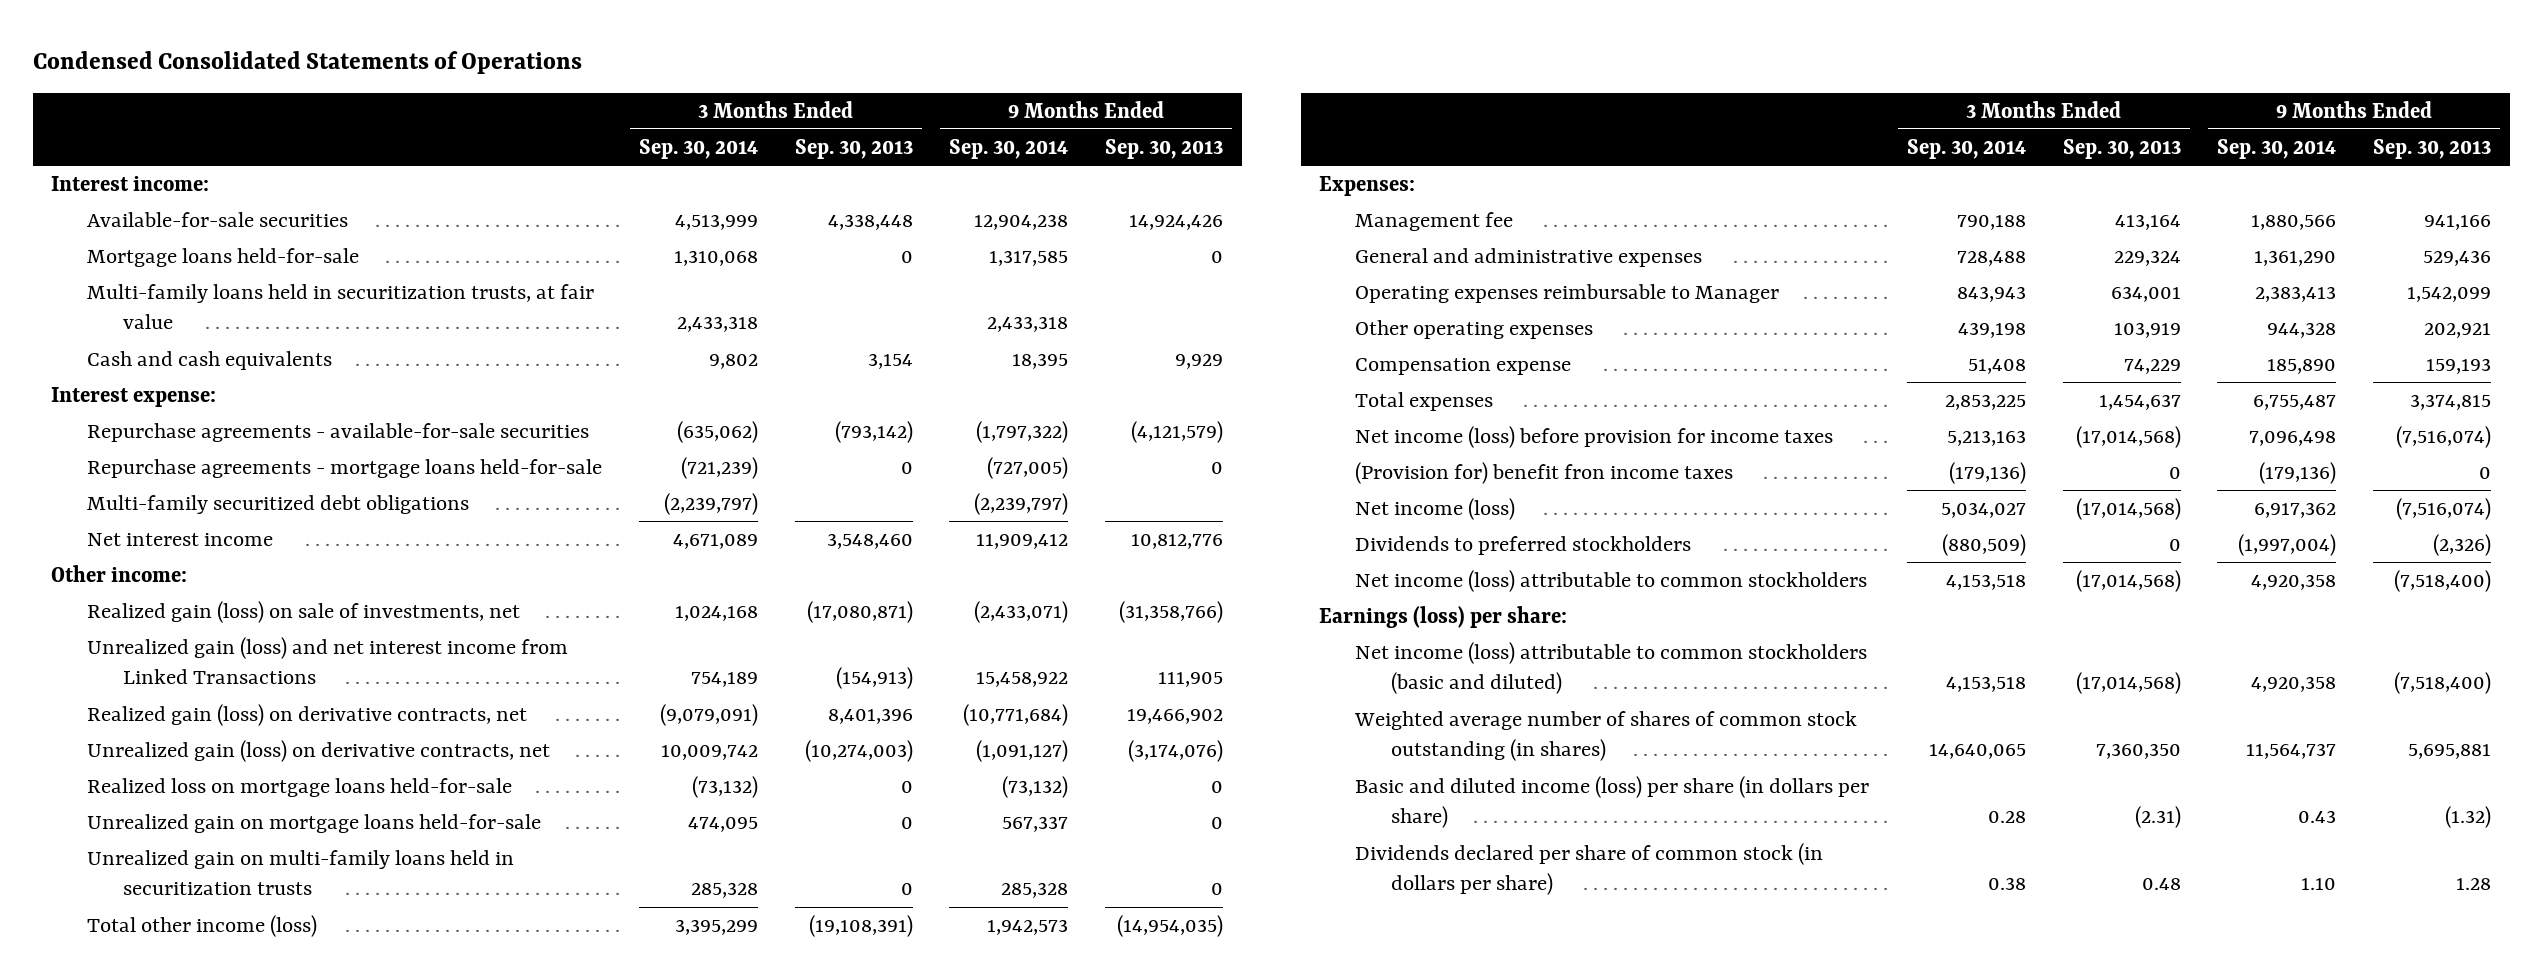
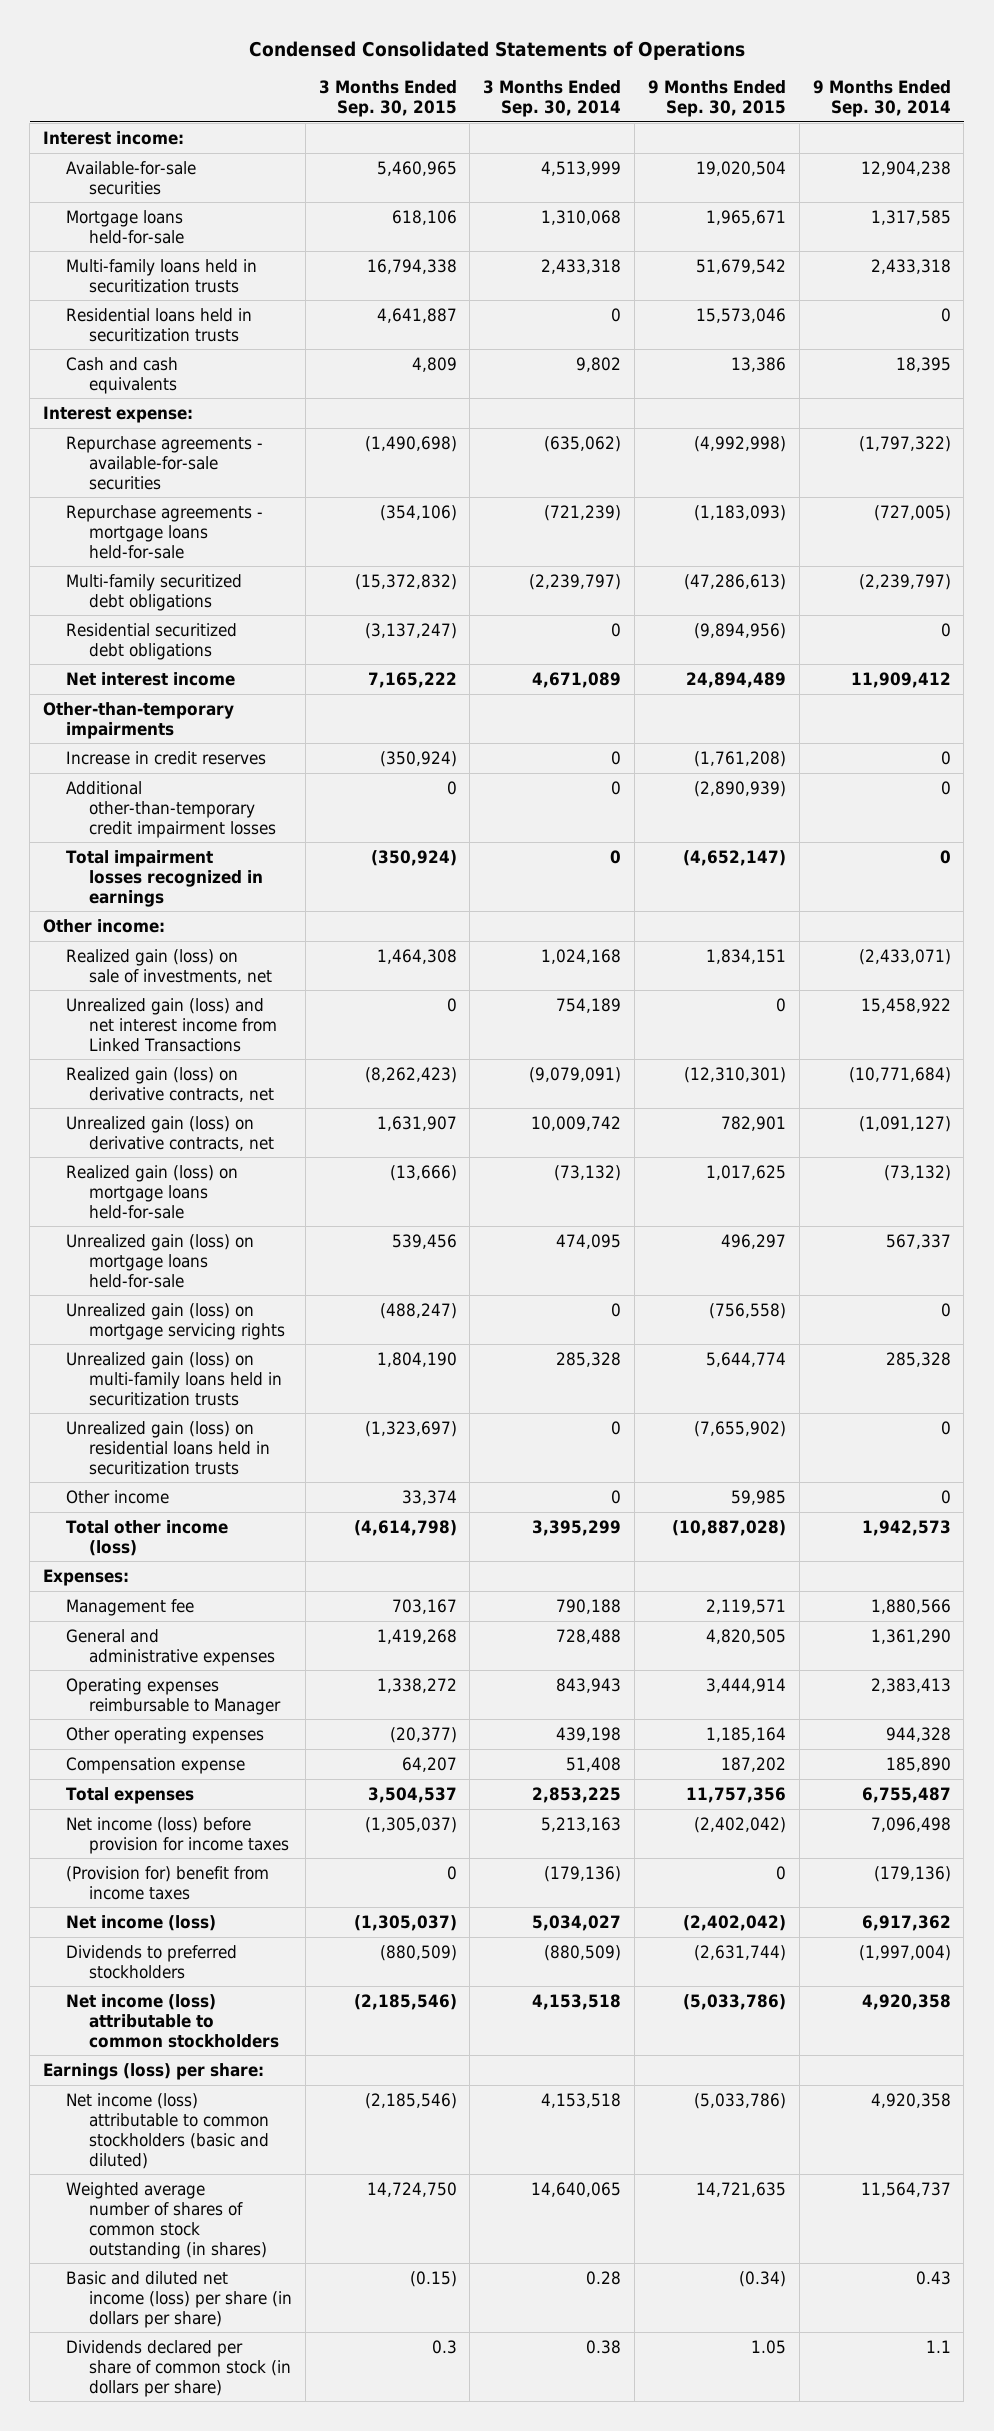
[794,138,913,159] Sep. 30, 2013 -> none
[1105,138,1224,159] Sep. 30, 2013 -> none
none -> [318,80,457,118] 3 Months Ended Sep. 30, 2015
none -> [647,80,786,118] 9 Months Ended Sep. 30, 2015
[87,283,595,330] Multi-family loans held in securitization trusts, at fair value -> [65,258,257,293] Multi-family loans held in securitization trusts
none -> [65,307,252,342] Residential loans held in securitization trusts
none -> [65,622,237,660] Residential securitized debt obligations
none -> [43,701,235,739] Other-than-temporary impairments
none -> [65,750,266,765] Increase in credit reserves
none -> [65,780,276,838] Additional other-than-temporary credit impairment losses
none -> [65,849,263,907] Total impairment losses recognized in earnings
[87,777,513,797] Realized loss on mortgage loans held-for-sale -> [65,1164,238,1219] Realized gain (loss) on mortgage loans held-for-sale
[87,813,542,833] Unrealized gain on mortgage loans held-for-sale -> [65,1233,254,1288] Unrealized gain (loss) on mortgage loans held-for-sale
none -> [65,1302,285,1340] Unrealized gain (loss) on mortgage servicing rights
[87,849,515,896] Unrealized gain on multi-family loans held in securitization trusts -> [65,1351,282,1406] Unrealized gain (loss) on multi-family loans held in securitization trusts
none -> [65,1420,270,1475] Unrealized gain (loss) on residential loans held in securitization trusts
none -> [65,1489,169,1504] Other income
[1355,461,1734,484] (Provision for) benefit fron income taxes -> [65,1865,269,1900] (Provision for) benefit from income taxes
[1355,775,1870,829] Basic and diluted income (loss) per share (in dollars per share) -> [65,2270,292,2328] Basic and diluted net income (loss) per share (in dollars per share)
[2301,878,2337,891] 1.10 -> [925,2339,951,2353] 1.1

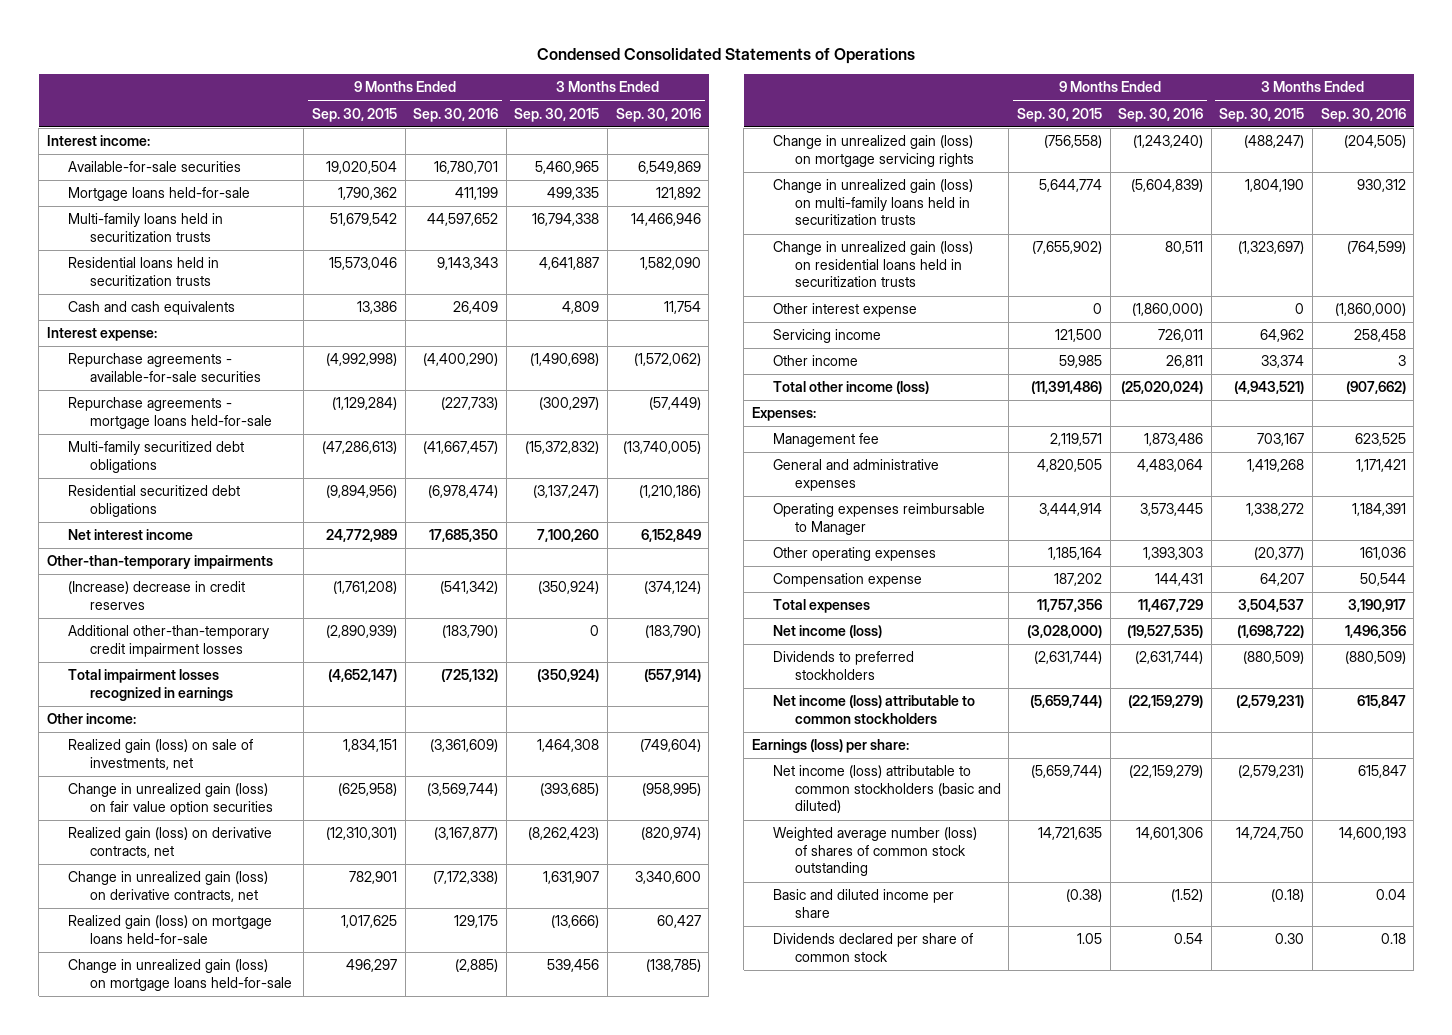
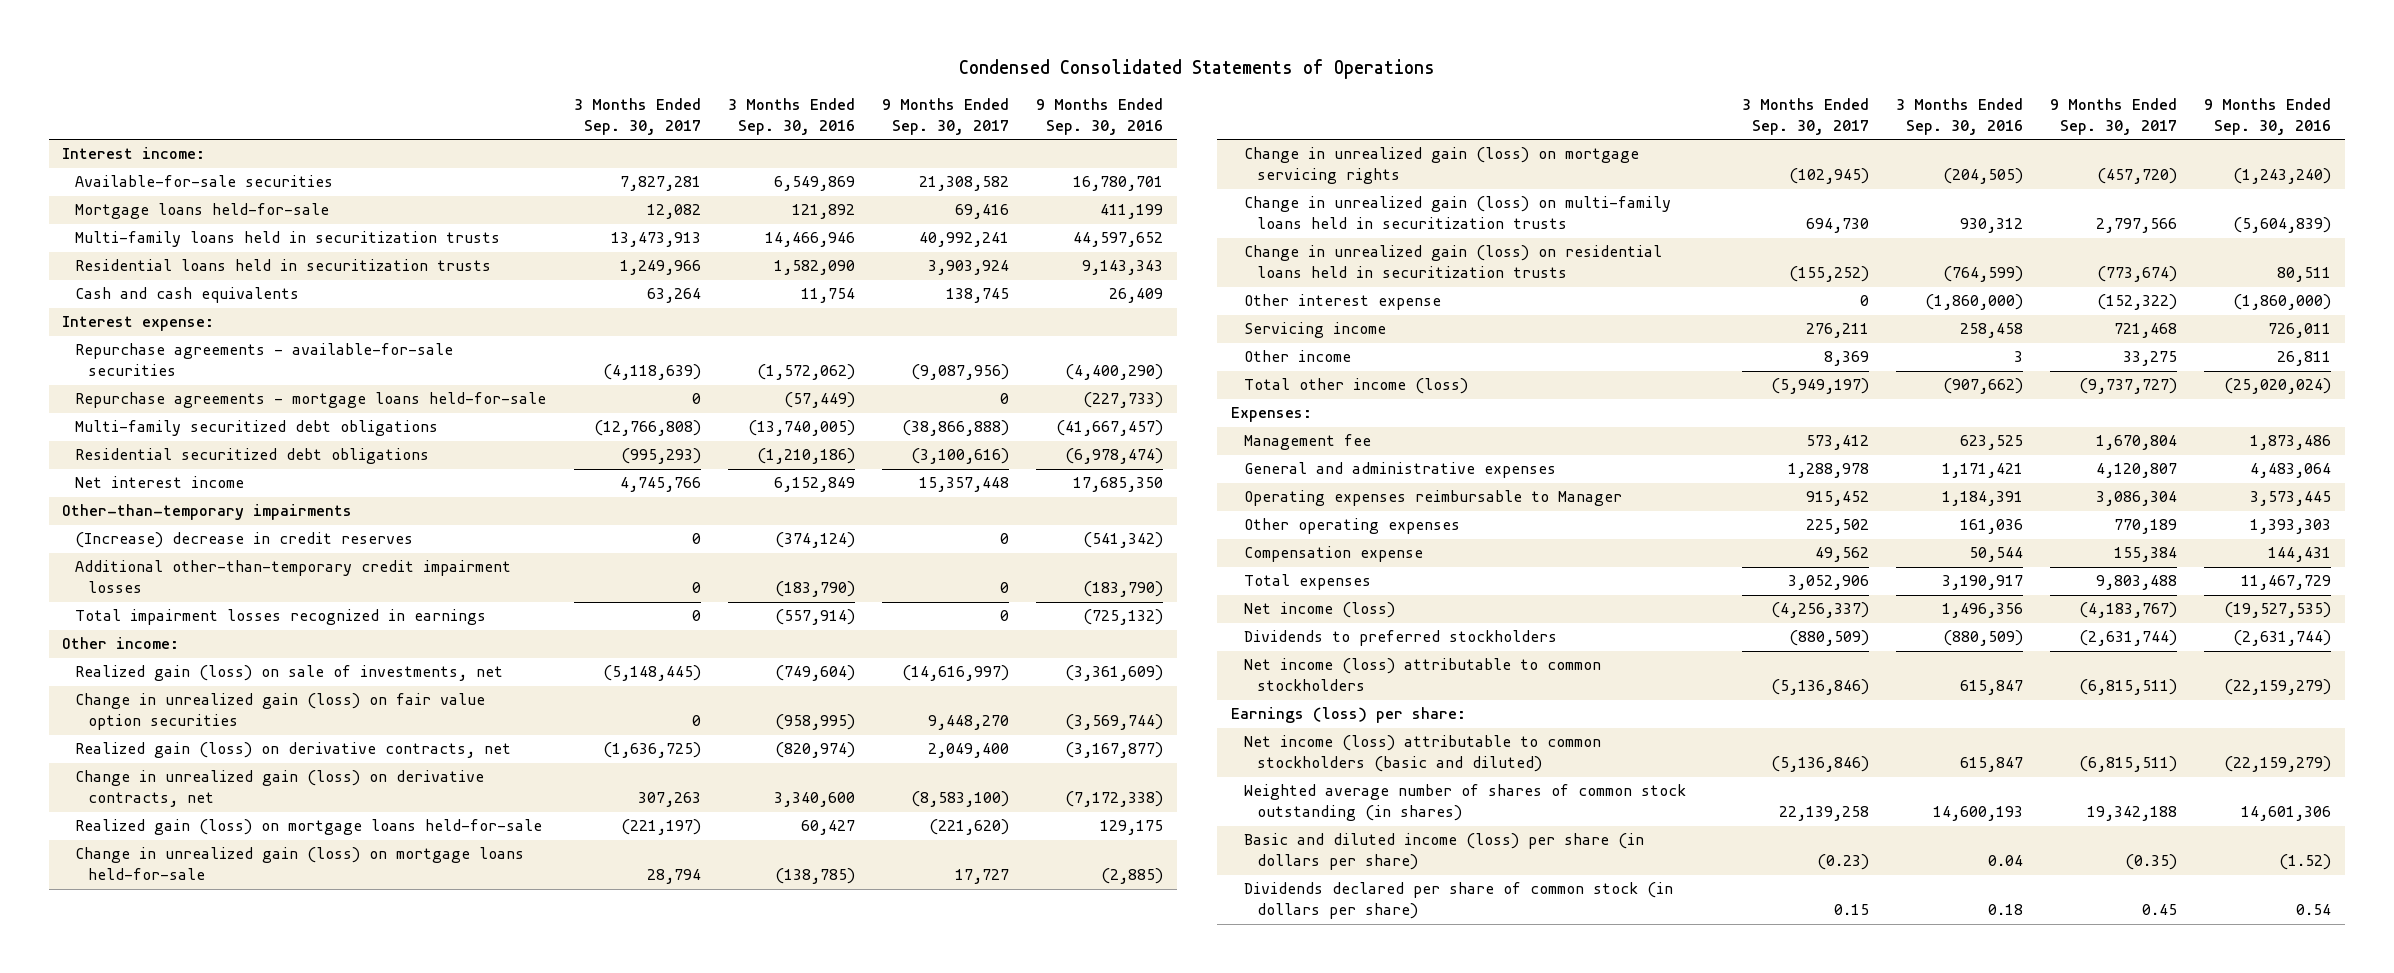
[311,107,397,122] Sep. 30, 2015 -> none
[514,107,600,122] Sep. 30, 2015 -> none
none -> [573,97,701,135] 3 Months Ended Sep. 30, 2017
none -> [881,97,1009,135] 9 Months Ended Sep. 30, 2017
[773,827,978,877] Weighted average number (loss) of shares of common stock outstanding -> [1243,784,1686,822] Weighted average number of shares of common stock outstanding (in shares)
[773,889,955,918] Basic and diluted income per share -> [1243,833,1644,871] Basic and diluted income (loss) per share (in dollars per share)
[773,933,974,962] Dividends declared per share of common stock -> [1243,882,1673,920] Dividends declared per share of common stock (in dollars per share)

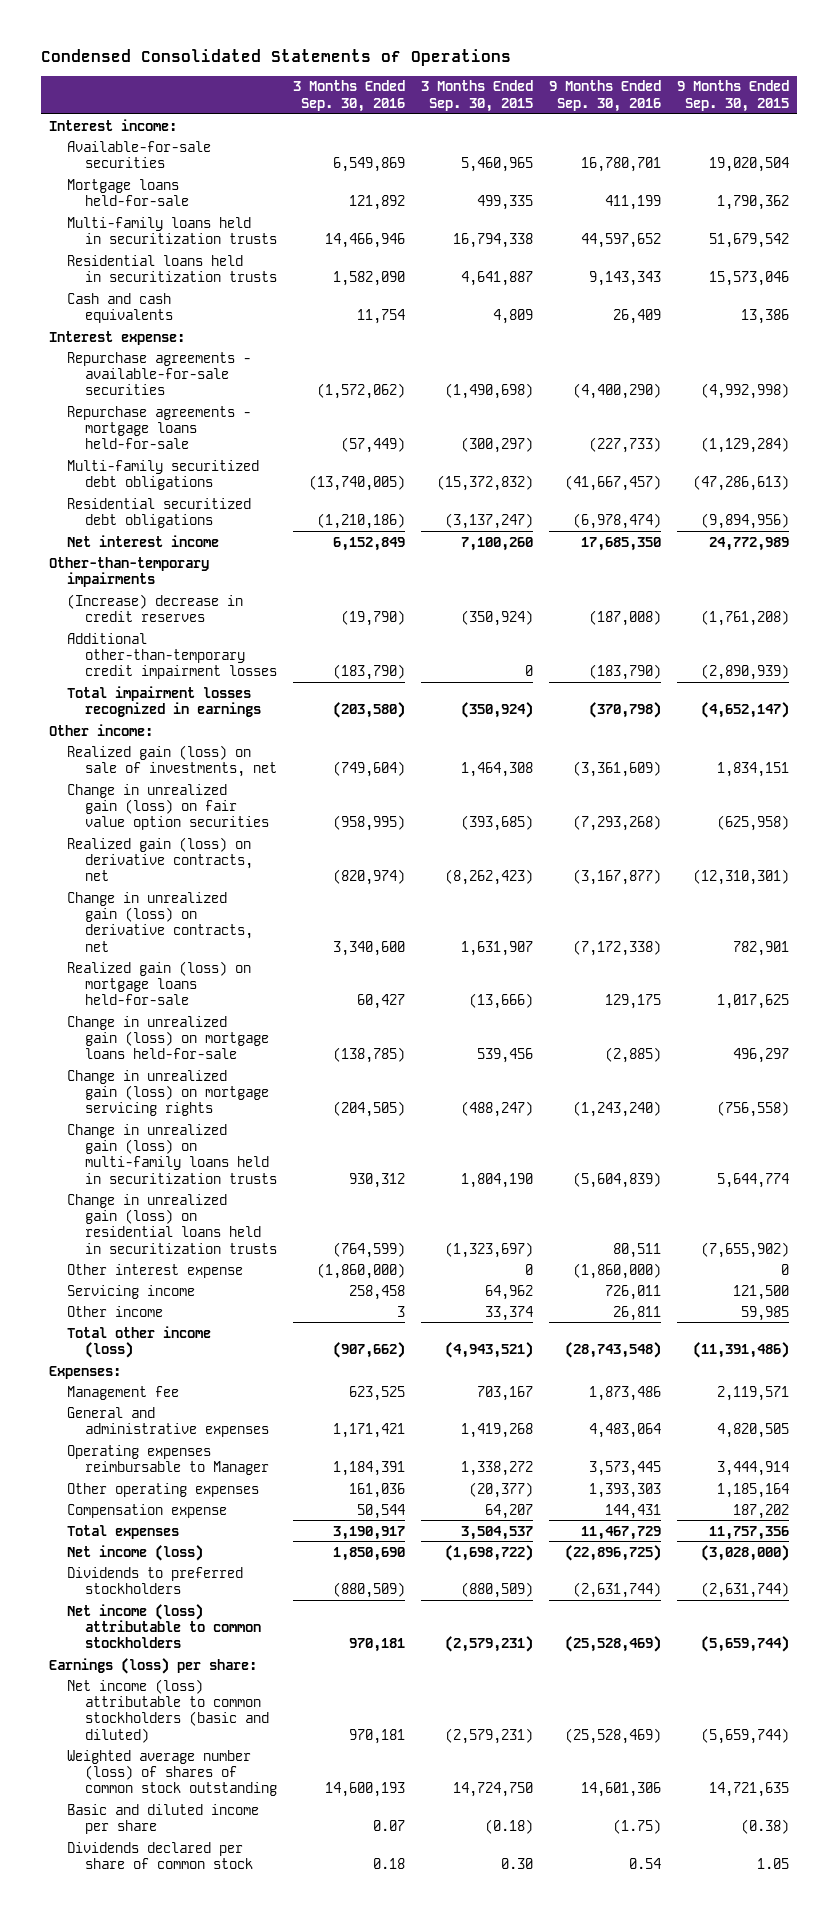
[573,97,701,135] 3 Months Ended Sep. 30, 2017 -> none
[881,97,1009,135] 9 Months Ended Sep. 30, 2017 -> none
none -> [420,80,533,112] 3 Months Ended Sep. 30, 2015
none -> [676,80,789,112] 9 Months Ended Sep. 30, 2015
[774,532,855,549] (374,124) -> [340,609,405,626] (19,790)
[1082,532,1163,549] (541,342) -> [588,609,661,626] (187,008)
[774,609,855,626] (557,914) -> [332,701,405,718] (203,580)
[1082,609,1163,626] (725,132) -> [588,701,661,718] (370,798)
[1064,714,1163,731] (3,569,744) -> [572,815,661,832] (7,293,268)
[2224,378,2332,395] (25,020,024) -> [564,1341,661,1358] (28,743,548)
[1941,603,2023,619] 1,496,356 -> [332,1546,405,1561] 1,850,690
[2224,602,2332,619] (19,527,535) -> [564,1544,661,1561] (22,896,725)
[1959,680,2023,696] 615,847 -> [348,1638,405,1653] 970,181
[2224,679,2332,696] (22,159,279) -> [564,1636,661,1653] (25,528,469)
[1959,757,2023,773] 615,847 -> [348,1728,405,1744] 970,181
[2224,756,2332,773] (22,159,279) -> [564,1727,661,1744] (25,528,469)
[1243,784,1686,822] Weighted average number of shares of common stock outstanding (in shares) -> [66,1749,277,1797] Weighted average number (loss) of shares of common stock outstanding
[1243,833,1644,871] Basic and diluted income (loss) per share (in dollars per share) -> [66,1803,259,1834] Basic and diluted income per share
[1987,855,2023,867] 0.04 -> [372,1819,405,1831] 0.07
[2279,854,2332,871] (1.52) -> [612,1818,661,1834] (1.75)
[1243,882,1673,920] Dividends declared per share of common stock (in dollars per share) -> [66,1841,253,1869] Dividends declared per share of common stock

